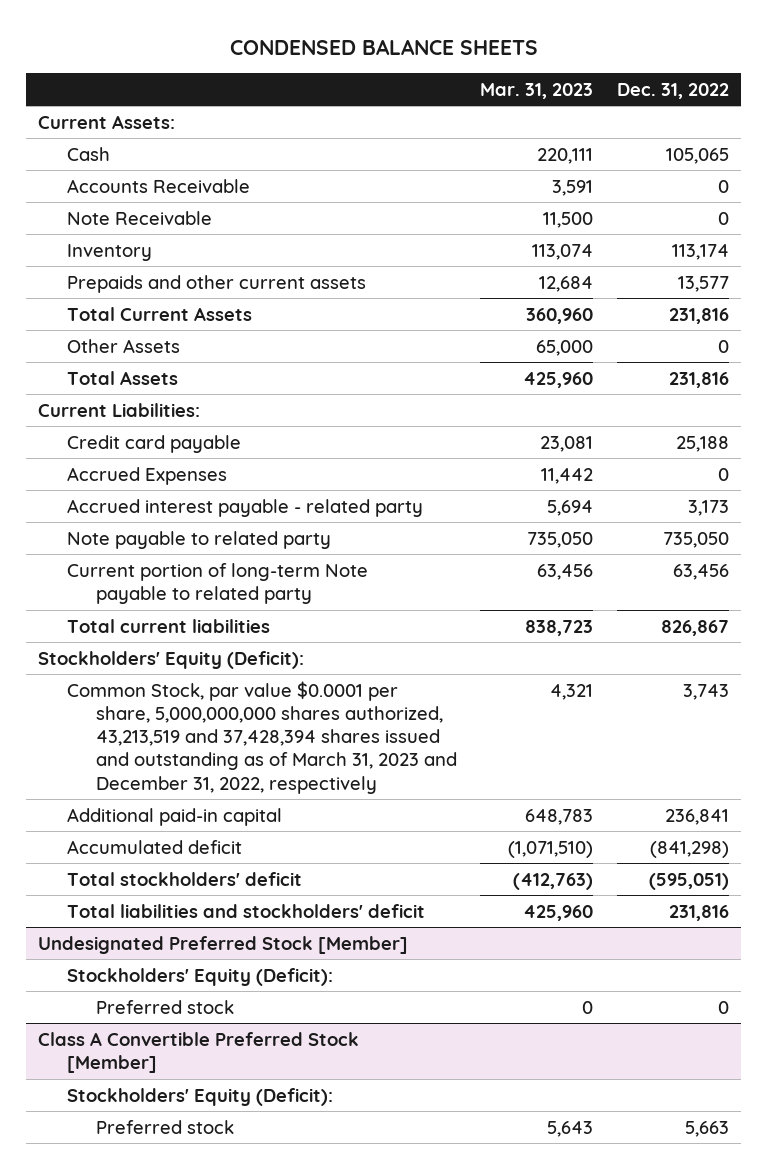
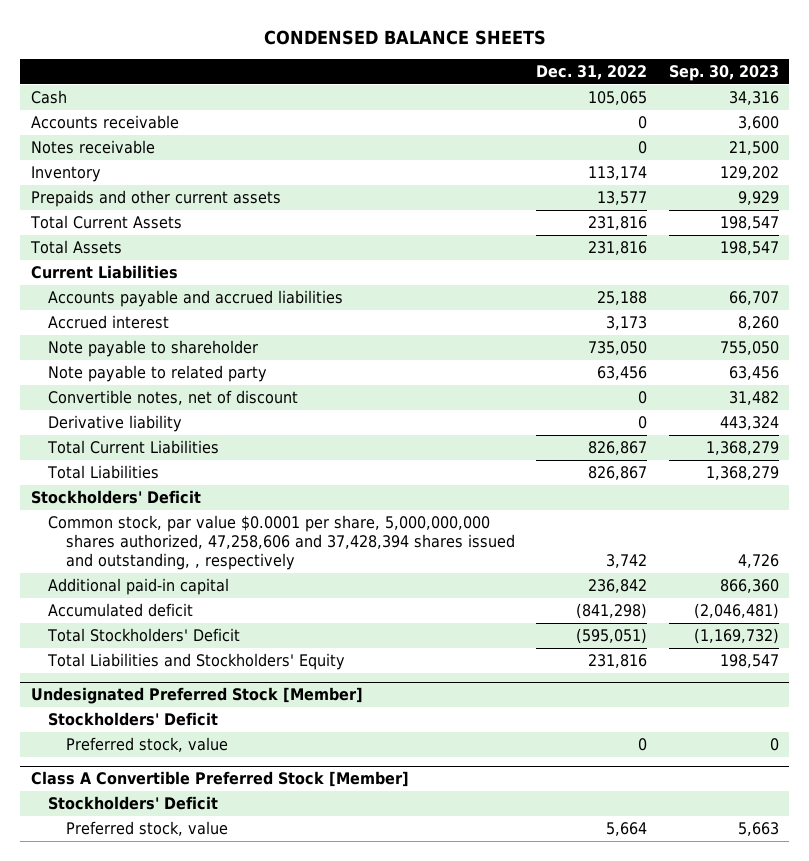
[480,82,594,99] Mar. 31, 2023 -> none
none -> [668,65,779,82] Sep. 30, 2023
[38,114,176,129] Current Assets: -> none
[66,178,250,193] Accounts Receivable -> [30,114,179,129] Accounts receivable
[66,210,212,225] Note Receivable -> [30,139,155,154] Notes receivable
[66,338,180,353] Other Assets -> none
[66,466,227,485] Accrued Expenses -> none
[66,562,368,604] Current portion of long-term Note payable to related party -> none
[38,402,201,417] Current Liabilities: -> [30,264,178,279] Current Liabilities
[66,434,241,453] Credit card payable -> [48,289,344,307] Accounts payable and accrued liabilities
[66,498,423,517] Accrued interest payable - related party -> [48,314,170,329] Accrued interest
none -> [48,339,259,357] Note payable to shareholder
[663,531,730,548] 735,050 -> [597,365,648,380] 63,456
none -> [48,389,299,405] Convertible notes, net of discount
none -> [48,414,183,432] Derivative liability
[66,618,270,633] Total current liabilities -> [47,439,220,454] Total Current Liabilities
none -> [47,464,160,479] Total Liabilities
[38,650,305,669] Stockholders' Equity (Deficit): -> [30,489,201,504] Stockholders' Deficit
[66,680,457,794] Common Stock, par value $0.0001 per share, 5,000,000,000 shares authorized, 43,213,519 and 37,428,394 shares issued and outstanding as of March 31, 2023 and December 31, 2022, respectively -> [48,514,515,571] Common stock, par value $0.0001 per share, 5,000,000,000 shares authorized, 47,258,606 and 37,428,394 shares issued and outstanding, , respectively
[683,683,730,700] 3,743 -> [606,554,648,569] 3,742
[665,808,730,825] 236,841 -> [588,578,648,593] 236,842
[66,871,302,886] Total stockholders' deficit -> [47,627,241,642] Total Stockholders' Deficit
[66,903,425,918] Total liabilities and stockholders' deficit -> [47,652,346,670] Total Liabilities and Stockholders' Equity
[66,967,333,986] Stockholders' Equity (Deficit): -> [48,711,219,726] Stockholders' Deficit
[95,999,234,1014] Preferred stock -> [65,736,228,752] Preferred stock, value
[66,1087,333,1106] Stockholders' Equity (Deficit): -> [48,795,219,810] Stockholders' Deficit
[95,1119,234,1134] Preferred stock -> [65,820,228,836] Preferred stock, value
[685,1120,730,1137] 5,663 -> [606,821,648,836] 5,664

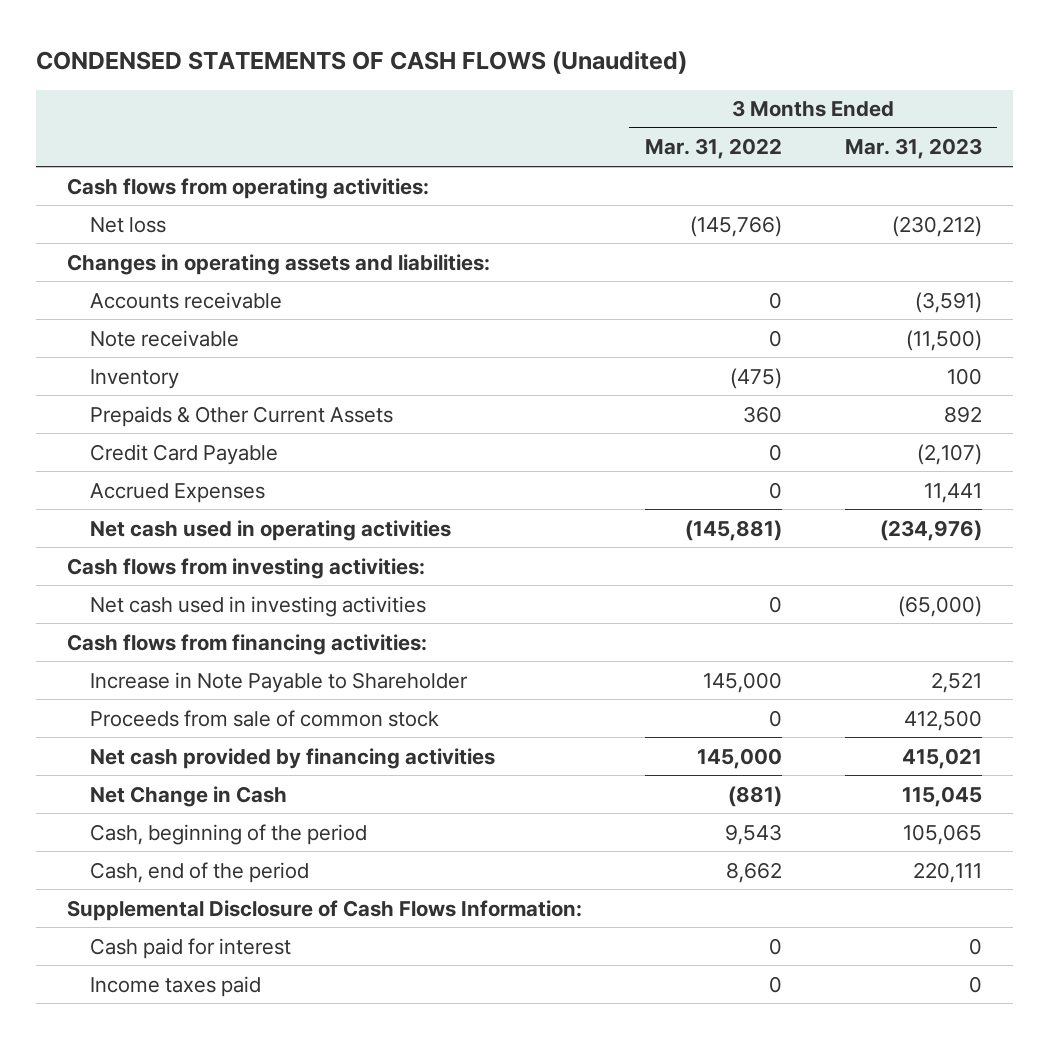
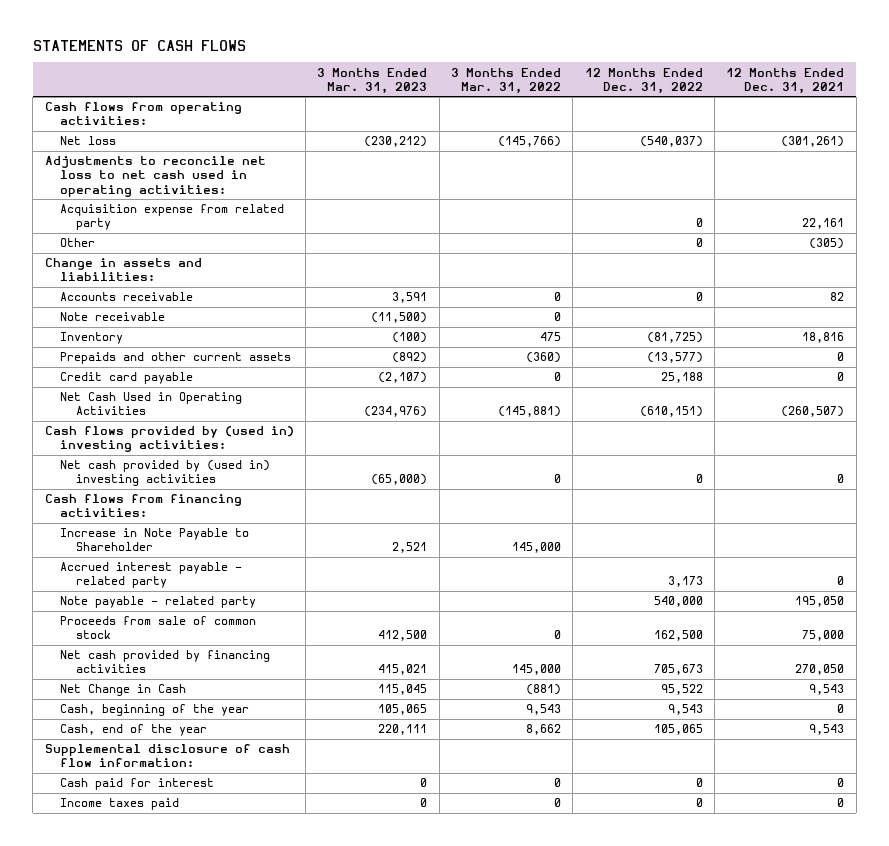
[36,50,688,74] CONDENSED STATEMENTS OF CASH FLOWS (Unaudited) -> [32,39,246,51] STATEMENTS OF CASH FLOWS
none -> [584,67,703,94] 12 Months Ended Dec. 31, 2022
none -> [726,67,845,94] 12 Months Ended Dec. 31, 2021
none -> [44,156,266,197] Adjustments to reconcile net loss to net cash used in operating activities:
none -> [60,204,285,231] Acquisition expense from related party
none -> [60,238,96,248] Other
[67,253,491,275] Changes in operating assets and liabilities: -> [44,258,202,282] Change in assets and liabilities:
[914,291,982,313] (3,591) -> [392,292,428,304] 3,591
[89,482,265,503] Accrued Expenses -> none
[729,367,782,389] (475) -> [539,332,561,342] 475
[946,367,982,385] 100 -> [392,332,428,344] (100)
[89,405,393,427] Prepaids & Other Current Assets -> [60,352,292,365] Prepaids and other current assets
[742,405,782,423] 360 -> [525,352,561,364] (360)
[943,405,982,423] 892 -> [392,352,428,364] (892)
[89,443,278,465] Credit Card Payable -> [60,372,194,385] Credit card payable
[89,519,451,541] Net cash used in operating activities -> [60,392,243,416] Net Cash Used in Operating Activities
[67,557,426,579] Cash flows from investing activities: -> [44,426,294,453] Cash flows provided by (used in) investing activities:
[89,595,426,617] Net cash used in investing activities -> [60,460,271,487] Net cash provided by (used in) investing activities
none -> [60,562,243,589] Accrued interest payable - related party
none -> [60,596,257,609] Note payable - related party
[89,823,367,845] Cash, beginning of the period -> [60,704,250,717] Cash, beginning of the year
[89,861,309,883] Cash, end of the period -> [60,724,208,737] Cash, end of the year
[67,899,583,921] Supplemental Disclosure of Cash Flows Information: -> [44,744,290,768] Supplemental disclosure of cash flow information:

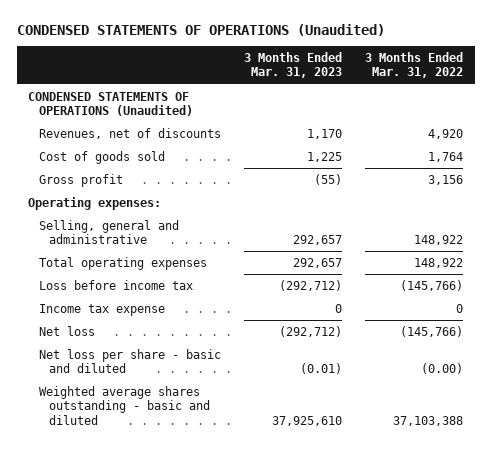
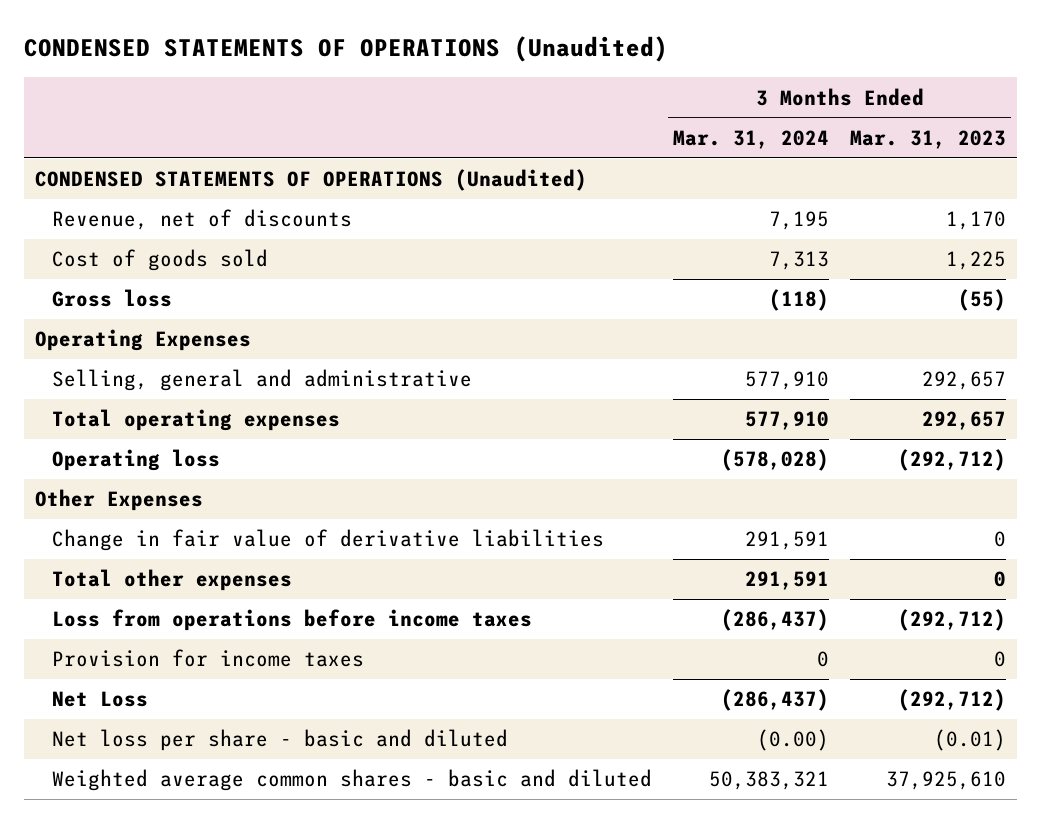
[365,51,464,79] 3 Months Ended Mar. 31, 2022 -> none
none -> [673,129,830,149] Mar. 31, 2024
[38,127,221,139] Revenues, net of discounts -> [52,209,353,231] Revenue, net of discounts
[38,173,123,187] Gross profit -> [52,289,173,308] Gross loss
[28,196,162,210] Operating expenses: -> [34,329,251,352] Operating Expenses
none -> [52,449,221,472] Operating loss
none -> [34,489,203,512] Other Expenses
none -> [52,529,605,552] Change in fair value of derivative liabilities
none -> [52,569,293,592] Total other expenses
[38,279,193,290] Loss before income tax -> [52,609,533,632] Loss from operations before income taxes
[38,303,165,316] Income tax expense -> [52,649,365,668] Provision for income taxes
[38,325,95,336] Net loss -> [52,691,149,708] Net Loss
[38,385,211,425] Weighted average shares outstanding - basic and diluted -> [52,769,653,792] Weighted average common shares - basic and diluted

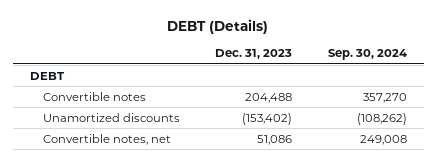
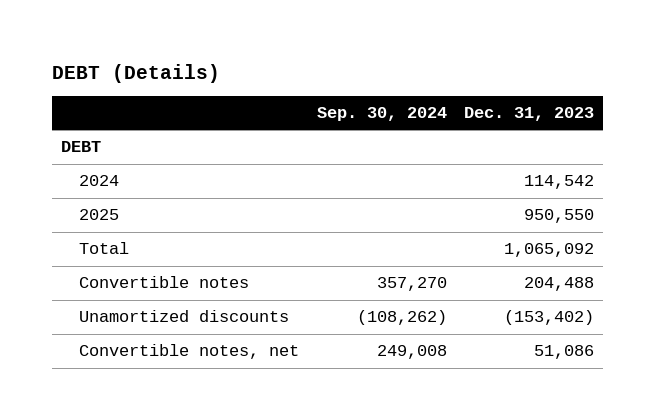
none -> [79,175,120,187] 2024
none -> [79,209,120,221] 2025
none -> [79,242,130,255] Total

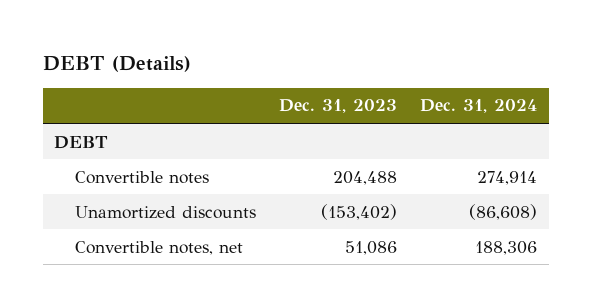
[316,107,447,122] Sep. 30, 2024 -> none
none -> [420,99,538,114] Dec. 31, 2024
[79,175,120,187] 2024 -> none
[79,209,120,221] 2025 -> none
[79,242,130,255] Total -> none

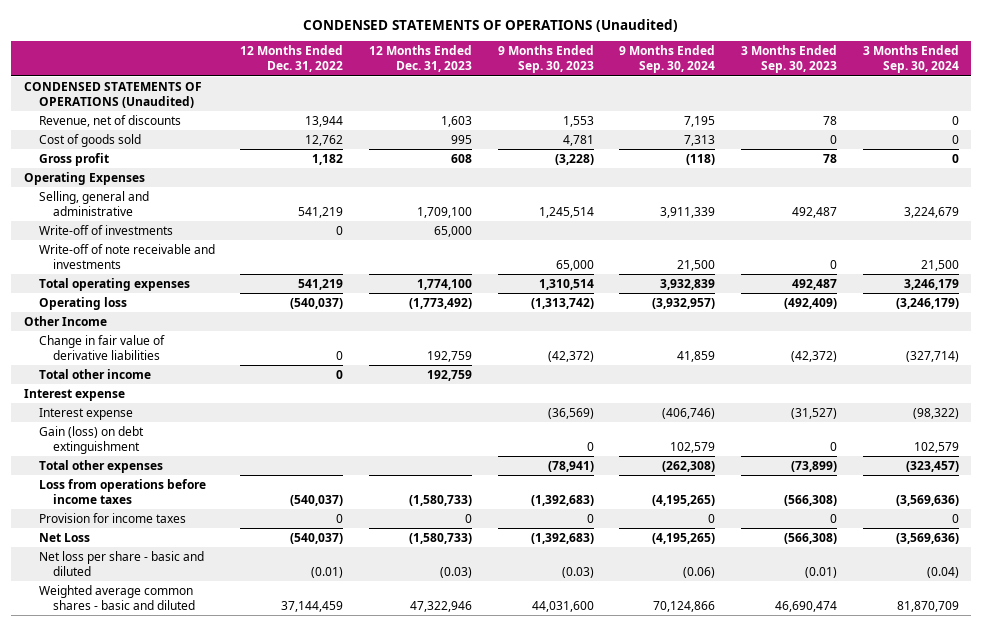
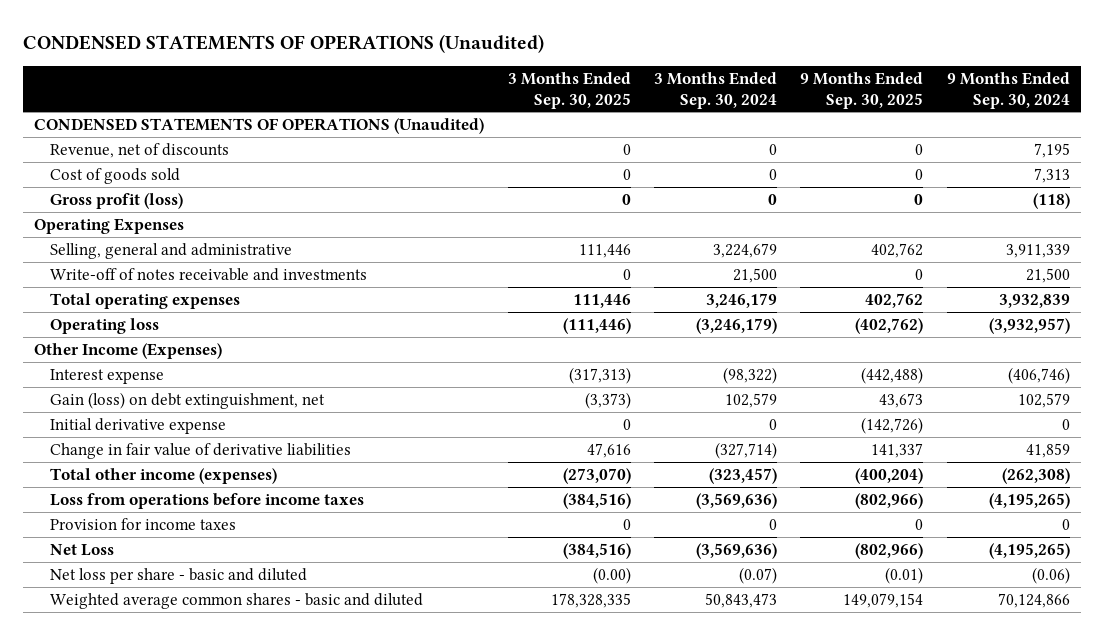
[240,45,344,73] 12 Months Ended Dec. 31, 2022 -> none
[369,45,473,73] 12 Months Ended Dec. 31, 2023 -> none
[497,45,594,74] 9 Months Ended Sep. 30, 2023 -> none
[740,45,837,74] 3 Months Ended Sep. 30, 2023 -> none
none -> [507,72,631,109] 3 Months Ended Sep. 30, 2025
none -> [800,72,924,109] 9 Months Ended Sep. 30, 2025
[38,152,109,166] Gross profit -> [49,192,183,209] Gross profit (loss)
[38,224,173,235] Write-off of investments -> none
[38,243,215,269] Write-off of note receivable and investments -> [49,267,367,281] Write-off of notes receivable and investments
[24,315,108,326] Other Income -> none
[38,368,151,379] Total other income -> none
[24,388,126,401] Interest expense -> [34,342,223,359] Other Income (Expenses)
[38,425,144,454] Gain (loss) on debt extinguishment -> [49,391,325,409] Gain (loss) on debt extinguishment, net
none -> [49,417,226,434] Initial derivative expense
[38,334,165,360] Change in fair value of derivative liabilities -> [49,442,351,459] Change in fair value of derivative liabilities
[38,459,163,473] Total other expenses -> [49,467,277,484] Total other income (expenses)
[926,566,959,578] (0.04) -> [738,566,777,584] (0.07)
[896,600,959,612] 81,870,709 -> [704,592,777,608] 50,843,473

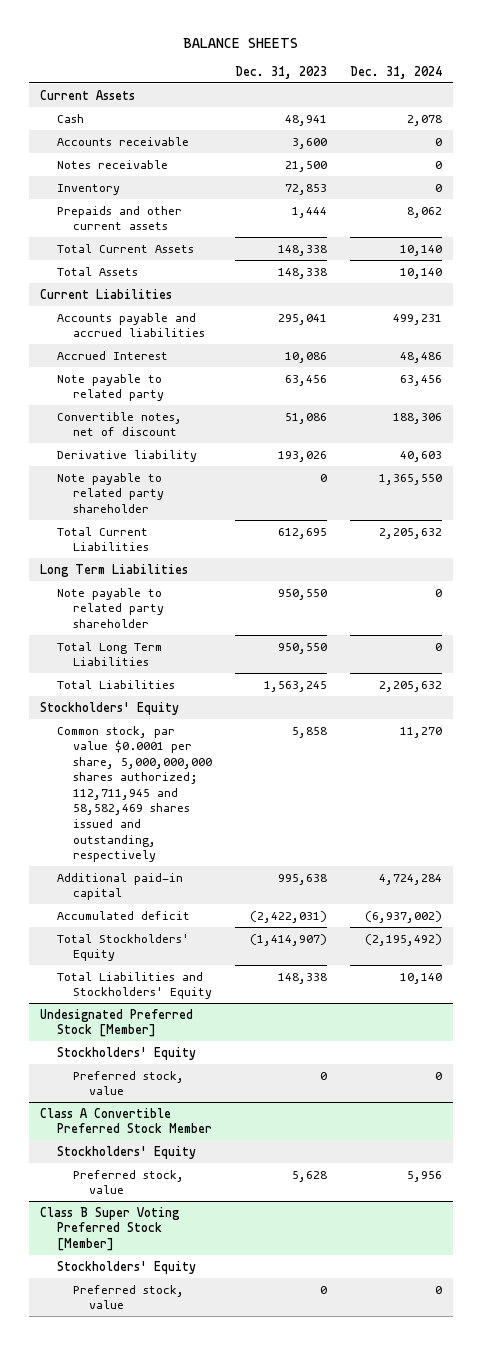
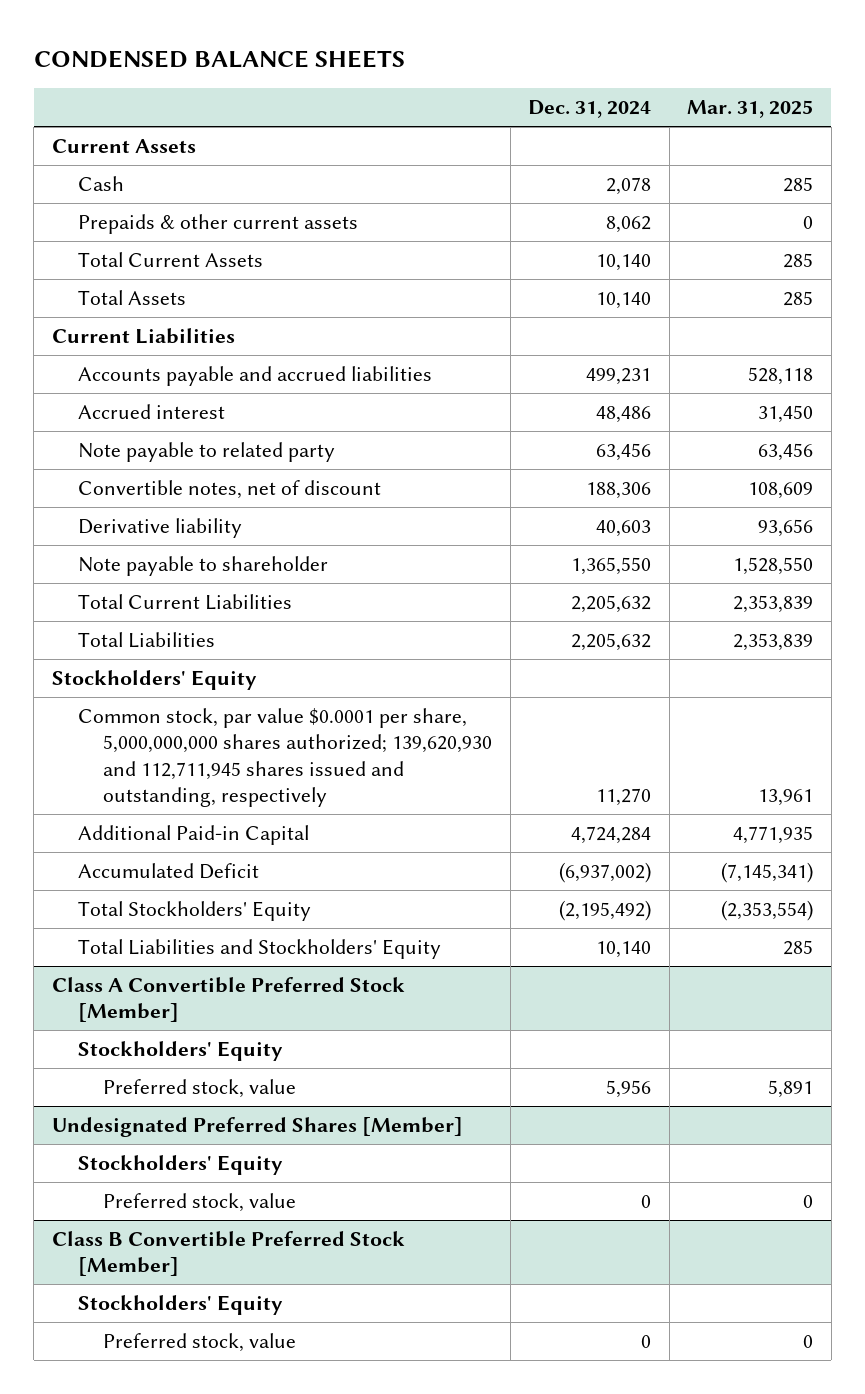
[183,38,299,49] BALANCE SHEETS -> [33,49,405,68] CONDENSED BALANCE SHEETS
[234,65,327,79] Dec. 31, 2023 -> none
none -> [687,100,814,119] Mar. 31, 2025
[56,136,189,146] Accounts receivable -> none
[56,159,168,169] Notes receivable -> none
[56,183,120,195] Inventory -> none
[56,205,182,231] Prepaids and other current assets -> [77,214,358,235] Prepaids & other current assets
[56,350,168,360] Accrued Interest -> [77,404,225,420] Accrued interest
[56,472,164,513] Note payable to related party shareholder -> [77,556,328,577] Note payable to shareholder
[40,563,189,577] Long Term Liabilities -> none
[56,587,164,628] Note payable to related party shareholder -> none
[56,641,162,667] Total Long Term Liabilities -> none
[56,725,212,863] Common stock, par value $0.0001 per share, 5,000,000,000 shares authorized; 112,711,945 and 58,582,469 shares issued and outstanding, respectively -> [77,708,493,807] Common stock, par value $0.0001 per share, 5,000,000,000 shares authorized; 139,620,930 and 112,711,945 shares issued and outstanding, respectively
[56,872,183,901] Additional paid-in capital -> [77,825,309,846] Additional Paid-in Capital
[56,910,190,920] Accumulated deficit -> [77,863,259,880] Accumulated Deficit
[40,1008,194,1038] Undesignated Preferred Stock [Member] -> none
[56,1046,196,1060] Stockholders' Equity -> none
[72,1070,184,1096] Preferred stock, value -> none
[40,1107,212,1134] Class A Convertible Preferred Stock Member -> [51,977,405,1023] Class A Convertible Preferred Stock [Member]
[40,1206,181,1251] Class B Super Voting Preferred Stock [Member] -> none
none -> [51,1117,463,1138] Undesignated Preferred Shares [Member]
none -> [51,1231,405,1277] Class B Convertible Preferred Stock [Member]
none -> [77,1295,283,1316] Stockholders' Equity
none -> [103,1333,297,1353] Preferred stock, value

